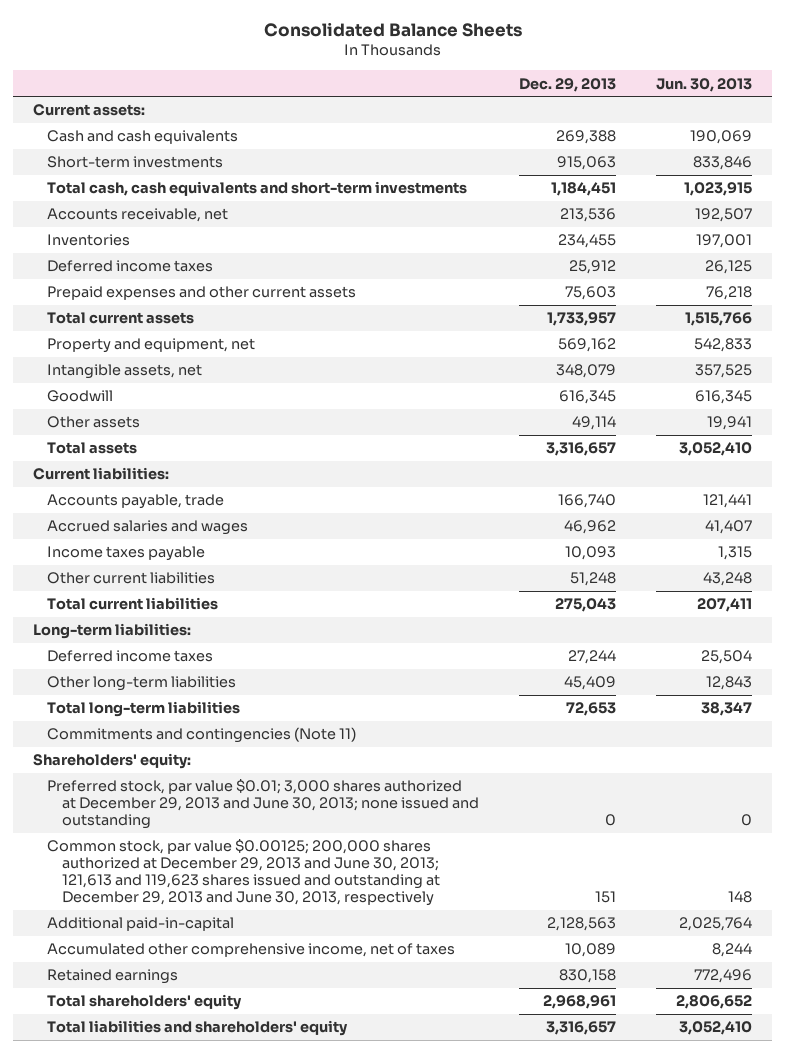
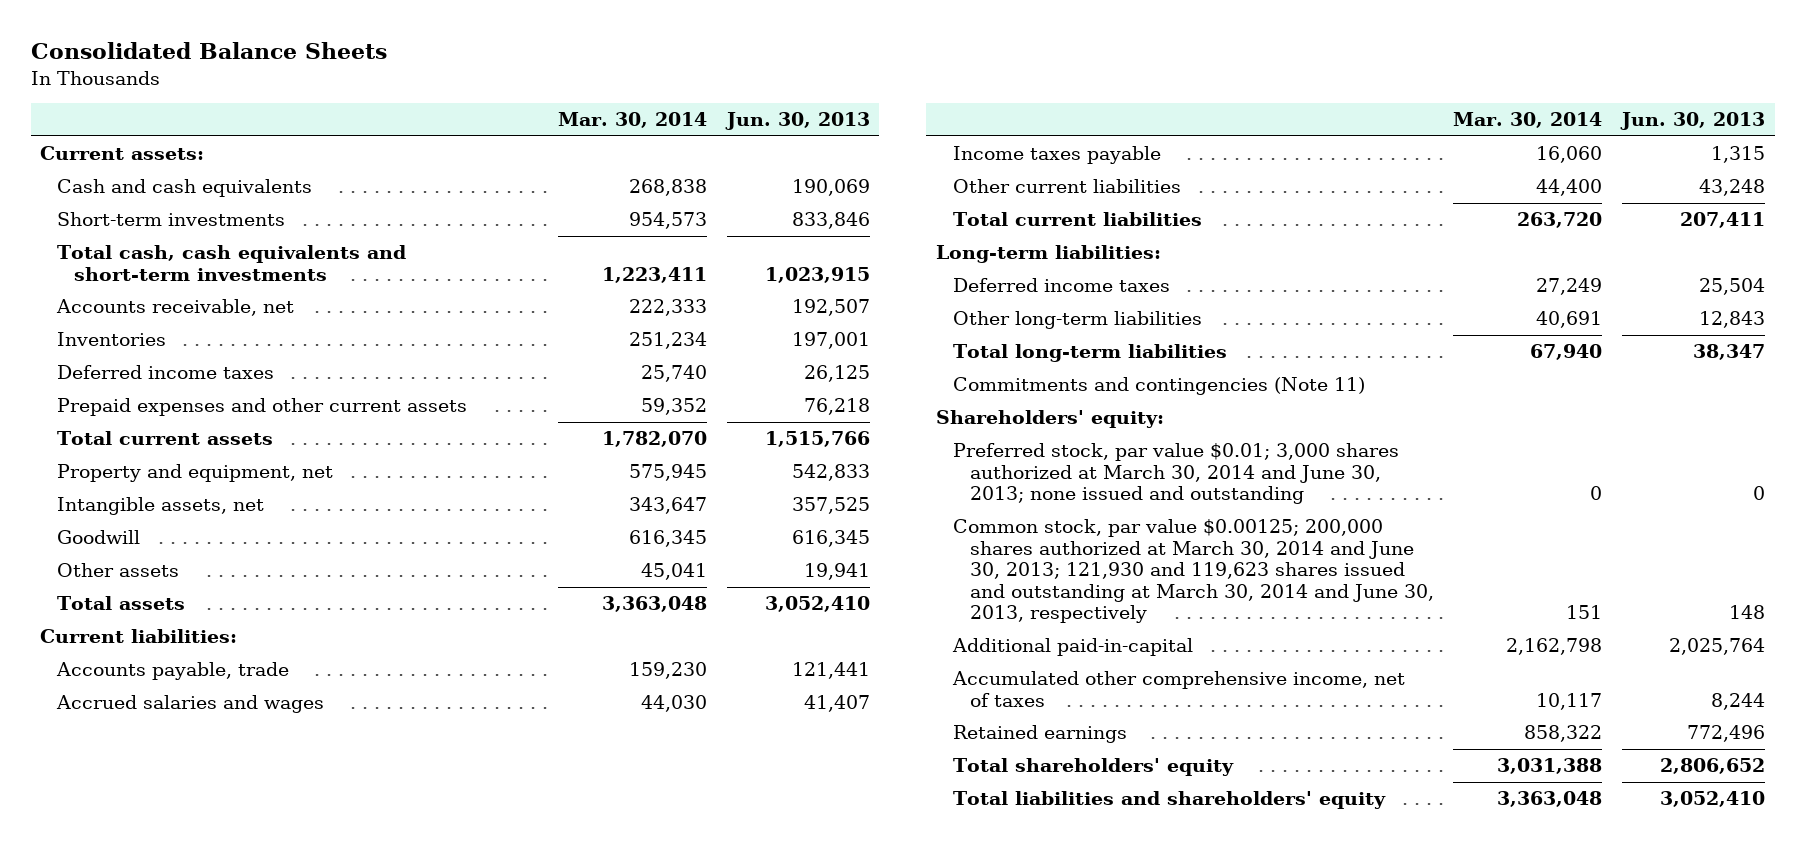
[518,77,616,92] Dec. 29, 2013 -> none
none -> [558,112,708,129] Mar. 30, 2014
[47,779,479,830] Preferred stock, par value $0.01; 3,000 shares authorized at December 29, 2013 and June 30, 2013; none issued and outstanding -> [952,443,1399,505] Preferred stock, par value $0.01; 3,000 shares authorized at March 30, 2014 and June 30, 2013; none issued and outstanding
[47,839,440,907] Common stock, par value $0.00125; 200,000 shares authorized at December 29, 2013 and June 30, 2013; 121,613 and 119,623 shares issued and outstanding at December 29, 2013 and June 30, 2013, respectively -> [952,519,1434,624] Common stock, par value $0.00125; 200,000 shares authorized at March 30, 2014 and June 30, 2013; 121,930 and 119,623 shares issued and outstanding at March 30, 2014 and June 30, 2013, respectively

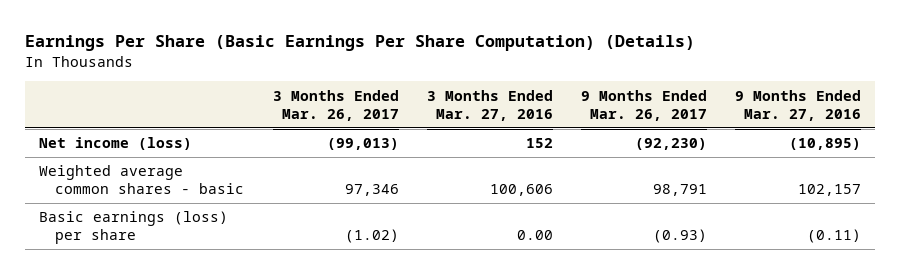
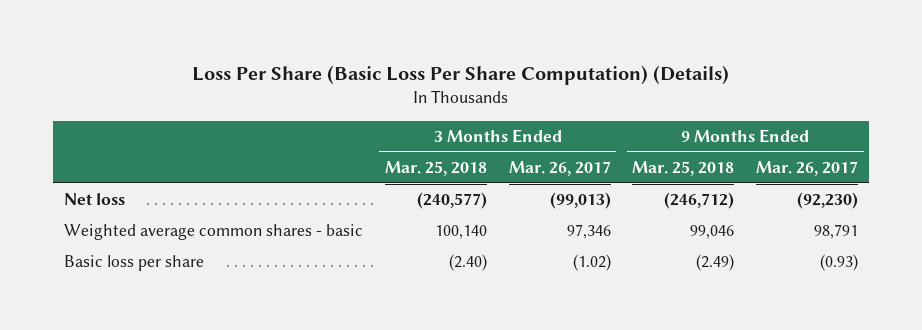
[25,35,696,52] Earnings Per Share (Basic Earnings Per Share Computation) (Details) -> [192,64,730,85] Loss Per Share (Basic Loss Per Share Computation) (Details)
[426,89,553,121] 3 Months Ended Mar. 27, 2016 -> none
[735,89,862,121] 9 Months Ended Mar. 27, 2016 -> none
none -> [384,160,487,176] Mar. 25, 2018
none -> [632,160,735,176] Mar. 25, 2018
[39,137,193,151] Net income (loss) -> [63,193,125,206] Net loss
[39,211,229,245] Basic earnings (loss) per share -> [63,255,204,272] Basic loss per share

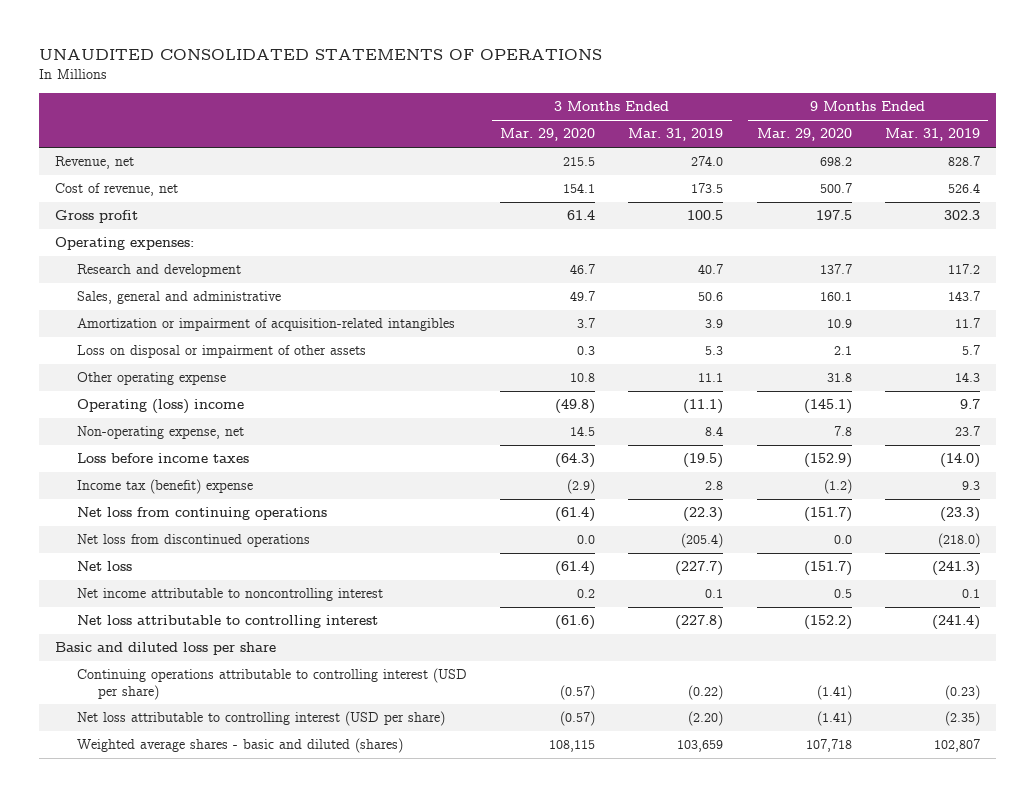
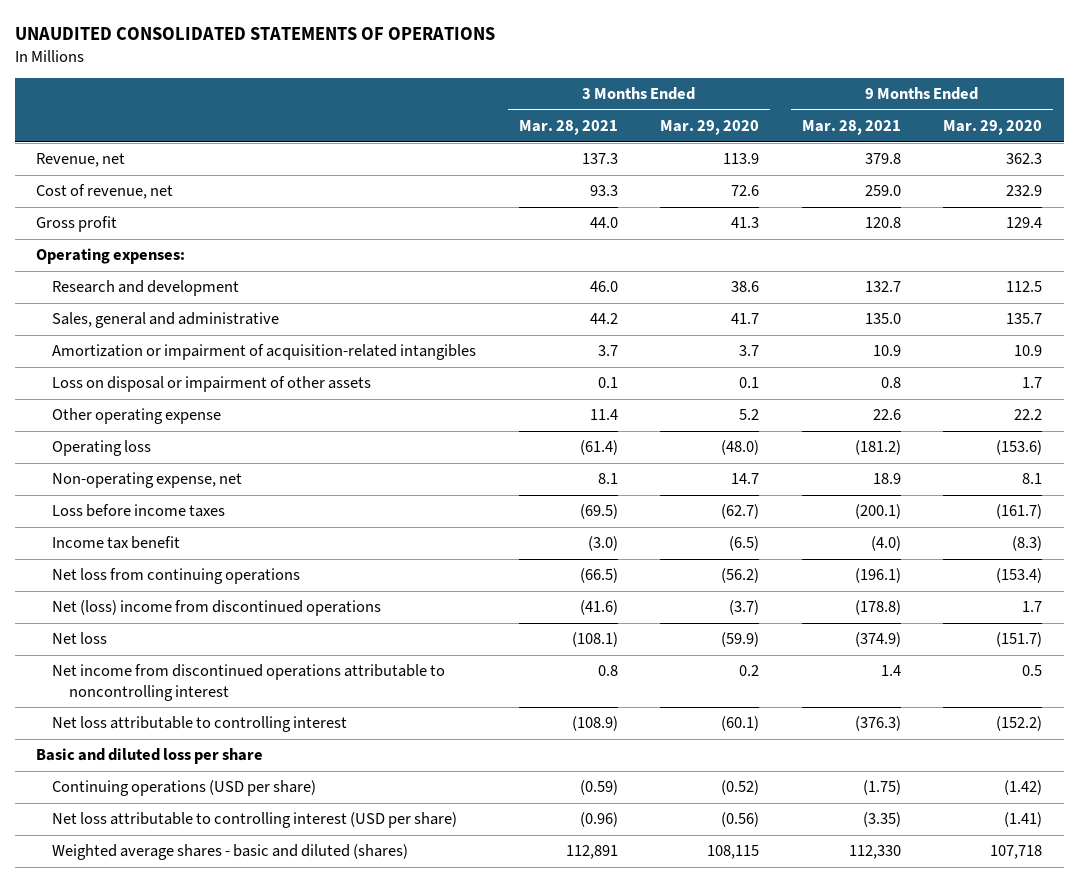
[628,128,724,142] Mar. 31, 2019 -> none
[884,128,980,142] Mar. 31, 2019 -> none
none -> [518,120,618,136] Mar. 28, 2021
none -> [801,120,901,136] Mar. 28, 2021
[563,157,596,167] 215.5 -> [723,153,760,165] 113.9
[819,157,852,167] 698.2 -> [1006,153,1043,165] 362.3
[563,183,596,194] 154.1 -> [731,185,760,197] 72.6
[819,183,852,194] 500.7 -> [1006,185,1043,197] 232.9
[567,210,596,221] 61.4 -> [731,217,760,229] 41.3
[815,210,852,221] 197.5 -> [1006,217,1043,229] 129.4
[570,264,596,275] 46.7 -> [731,281,760,293] 38.6
[819,264,852,275] 137.7 -> [1006,281,1043,293] 112.5
[570,291,596,302] 49.7 -> [731,313,760,325] 41.7
[819,292,852,302] 160.1 -> [1006,313,1043,325] 135.7
[577,346,596,356] 0.3 -> [739,377,760,389] 0.1
[833,346,852,356] 2.1 -> [1022,377,1043,389] 1.7
[570,373,596,383] 10.8 -> [739,409,760,421] 5.2
[826,373,852,383] 31.8 -> [1014,409,1043,421] 22.2
[76,399,244,415] Operating (loss) income -> [52,440,152,457] Operating loss
[555,399,596,415] (49.8) -> [721,440,760,456] (48.0)
[803,399,852,415] (145.1) -> [996,440,1043,456] (153.6)
[570,426,596,437] 14.5 -> [731,473,760,485] 14.7
[833,426,852,437] 7.8 -> [1022,473,1043,485] 8.1
[555,453,596,469] (64.3) -> [721,504,760,520] (62.7)
[803,453,852,469] (152.9) -> [996,504,1043,520] (161.7)
[76,479,253,495] Income tax (benefit) expense -> [52,536,181,550] Income tax benefit
[567,479,596,495] (2.9) -> [729,536,760,552] (6.5)
[823,479,852,495] (1.2) -> [1012,536,1043,552] (8.3)
[555,507,596,523] (61.4) -> [721,568,760,584] (56.2)
[803,507,852,523] (151.7) -> [996,568,1043,584] (153.4)
[76,534,310,548] Net loss from discontinued operations -> [52,600,382,617] Net (loss) income from discontinued operations
[577,535,596,545] 0.0 -> [729,600,760,616] (3.7)
[833,535,852,545] 0.0 -> [1022,601,1043,613] 1.7
[555,561,596,577] (61.4) -> [721,632,760,648] (59.9)
[76,588,383,602] Net income attributable to noncontrolling interest -> [52,664,446,701] Net income from discontinued operations attributable to noncontrolling interest
[555,615,596,631] (61.6) -> [721,716,760,732] (60.1)
[76,668,467,700] Continuing operations attributable to controlling interest (USD per share) -> [52,780,317,797] Continuing operations (USD per share)
[560,684,596,700] (0.57) -> [721,780,760,796] (0.52)
[816,684,852,700] (1.41) -> [1004,780,1043,796] (1.42)
[560,711,596,727] (0.57) -> [721,812,760,828] (0.56)

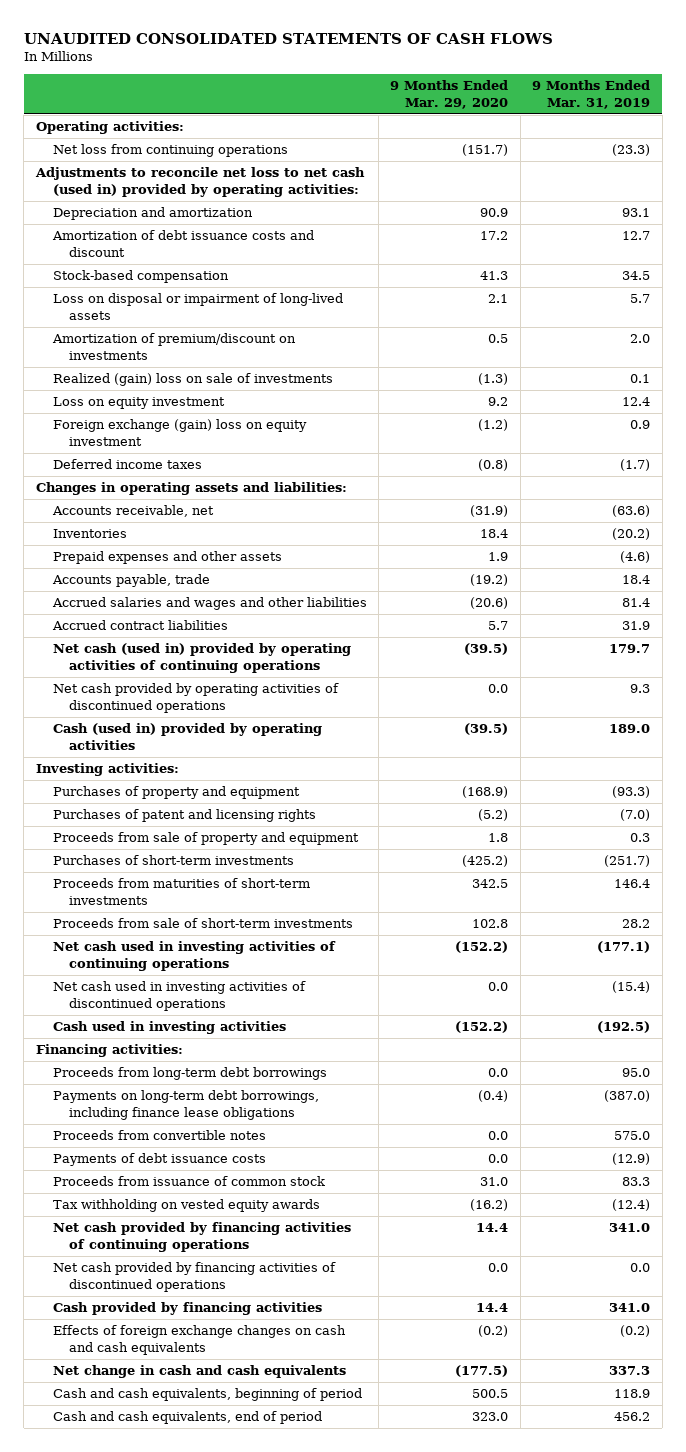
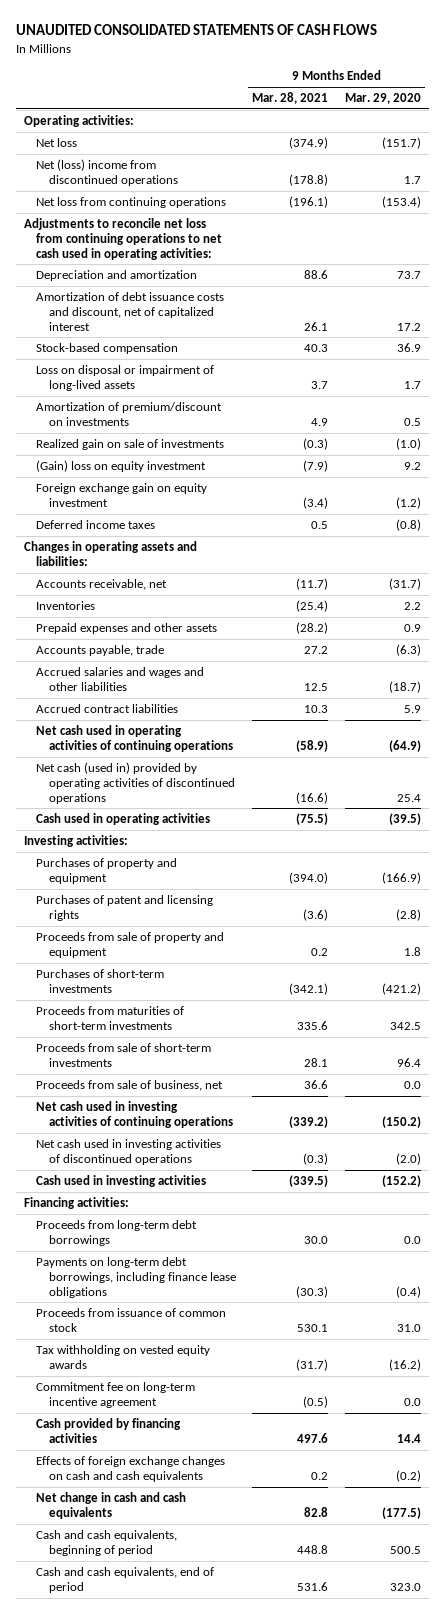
[532,80,651,109] 9 Months Ended Mar. 31, 2019 -> none
none -> [252,92,329,105] Mar. 28, 2021
none -> [36,138,78,148] Net loss
none -> [36,159,178,186] Net (loss) income from discontinued operations
[462,144,509,157] (151.7) -> [381,196,421,209] (153.4)
[34,167,365,197] Adjustments to reconcile net loss to net cash (used in) provided by operating activities: -> [23,218,223,260] Adjustments to reconcile net loss from continuing operations to net cash used in operating activities:
[480,208,509,218] 90.9 -> [396,271,421,280] 73.7
[51,230,314,257] Amortization of debt issuance costs and discount -> [36,292,225,331] Amortization of debt issuance costs and discount, net of capitalized interest
[480,271,509,281] 41.3 -> [396,343,421,353] 36.9
[488,294,509,304] 2.1 -> [403,380,421,389] 1.7
[52,373,333,387] Realized (gain) loss on sale of investments -> [36,439,225,451] Realized gain on sale of investments
[478,373,509,386] (1.3) -> [395,438,421,451] (1.0)
[52,397,225,410] Loss on equity investment -> [36,460,207,473] (Gain) loss on equity investment
[52,419,307,446] Foreign exchange (gain) loss on equity investment -> [36,483,208,507] Foreign exchange gain on equity investment
[470,505,509,518] (31.9) -> [388,578,421,591] (31.7)
[480,529,509,539] 18.4 -> [403,602,421,611] 2.2
[488,552,509,562] 1.9 -> [403,624,421,633] 0.9
[470,574,509,587] (19.2) -> [395,644,421,657] (6.3)
[470,597,509,610] (20.6) -> [388,680,421,693] (18.7)
[488,621,509,631] 5.7 -> [403,705,421,714] 5.9
[52,643,351,673] Net cash (used in) provided by operating activities of continuing operations -> [36,725,233,752] Net cash used in operating activities of continuing operations
[464,643,509,656] (39.5) -> [388,739,421,752] (64.9)
[52,683,339,713] Net cash provided by operating activities of discontinued operations -> [36,762,235,804] Net cash (used in) provided by operating activities of discontinued operations
[488,684,509,694] 0.0 -> [396,793,421,802] 25.4
[52,723,322,750] Cash (used in) provided by operating activities -> [36,813,211,826] Cash used in operating activities
[462,786,509,799] (168.9) -> [381,871,421,884] (166.9)
[478,809,509,822] (5.2) -> [395,908,421,921] (2.8)
[462,855,509,868] (425.2) -> [381,982,421,995] (421.2)
[472,919,509,929] 102.8 -> [396,1057,421,1067] 96.4
none -> [36,1080,224,1092] Proceeds from sale of business, net
[455,941,509,954] (152.2) -> [381,1115,421,1128] (150.2)
[488,982,509,992] 0.0 -> [395,1152,421,1165] (2.0)
[52,1130,266,1141] Proceeds from convertible notes -> none
[52,1153,266,1167] Payments of debt issuance costs -> none
[52,1222,351,1252] Net cash provided by financing activities of continuing operations -> none
[52,1262,336,1292] Net cash provided by financing activities of discontinued operations -> none
none -> [36,1382,196,1408] Commitment fee on long-term incentive agreement

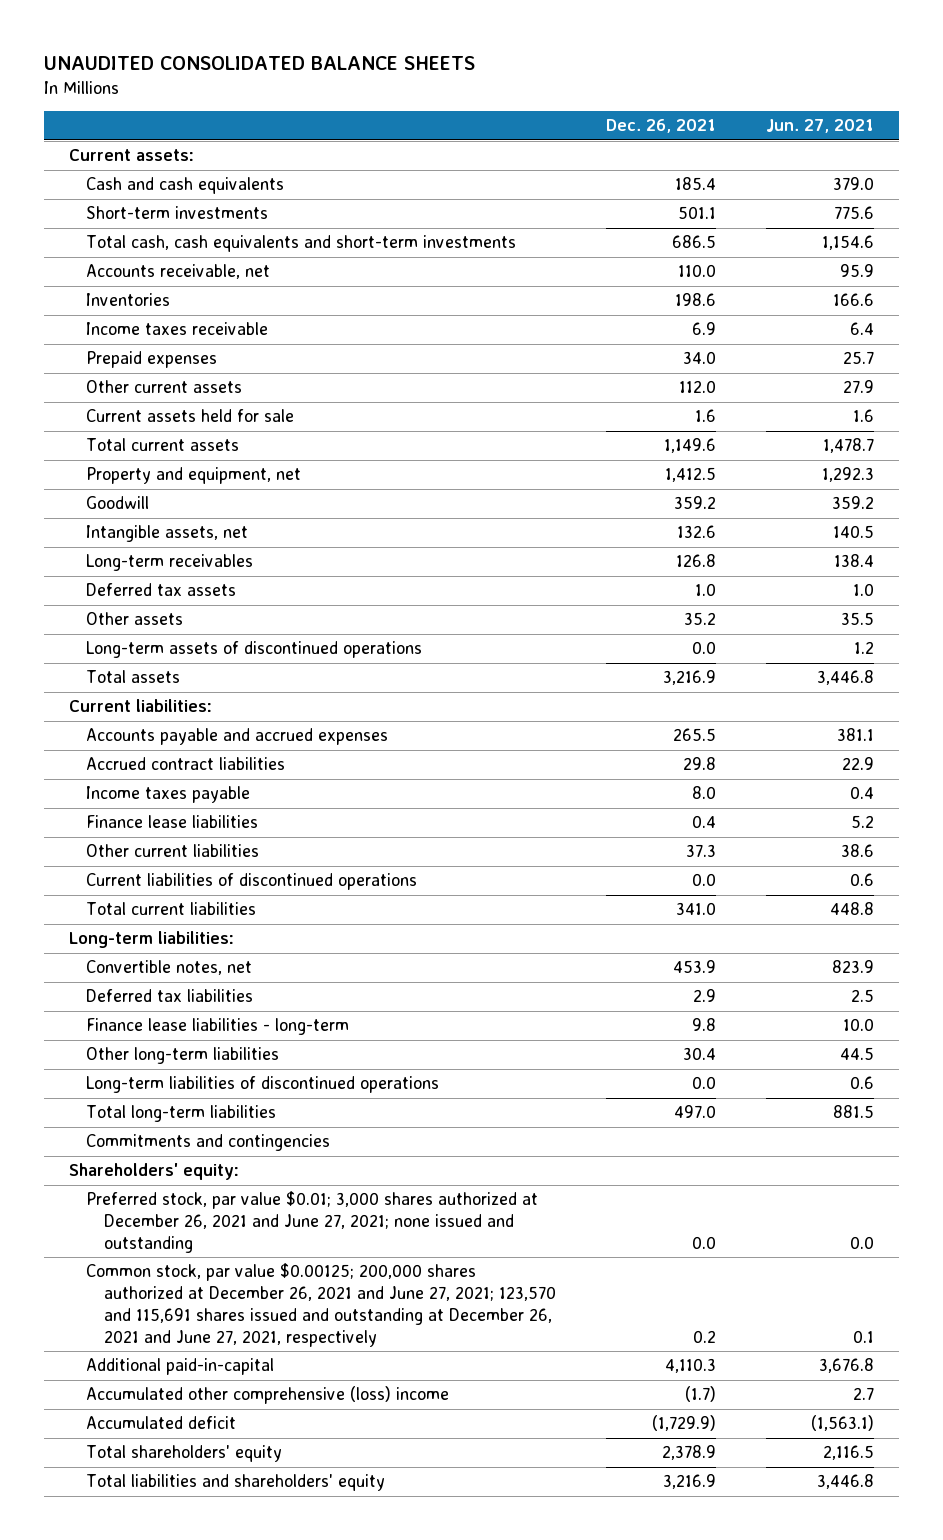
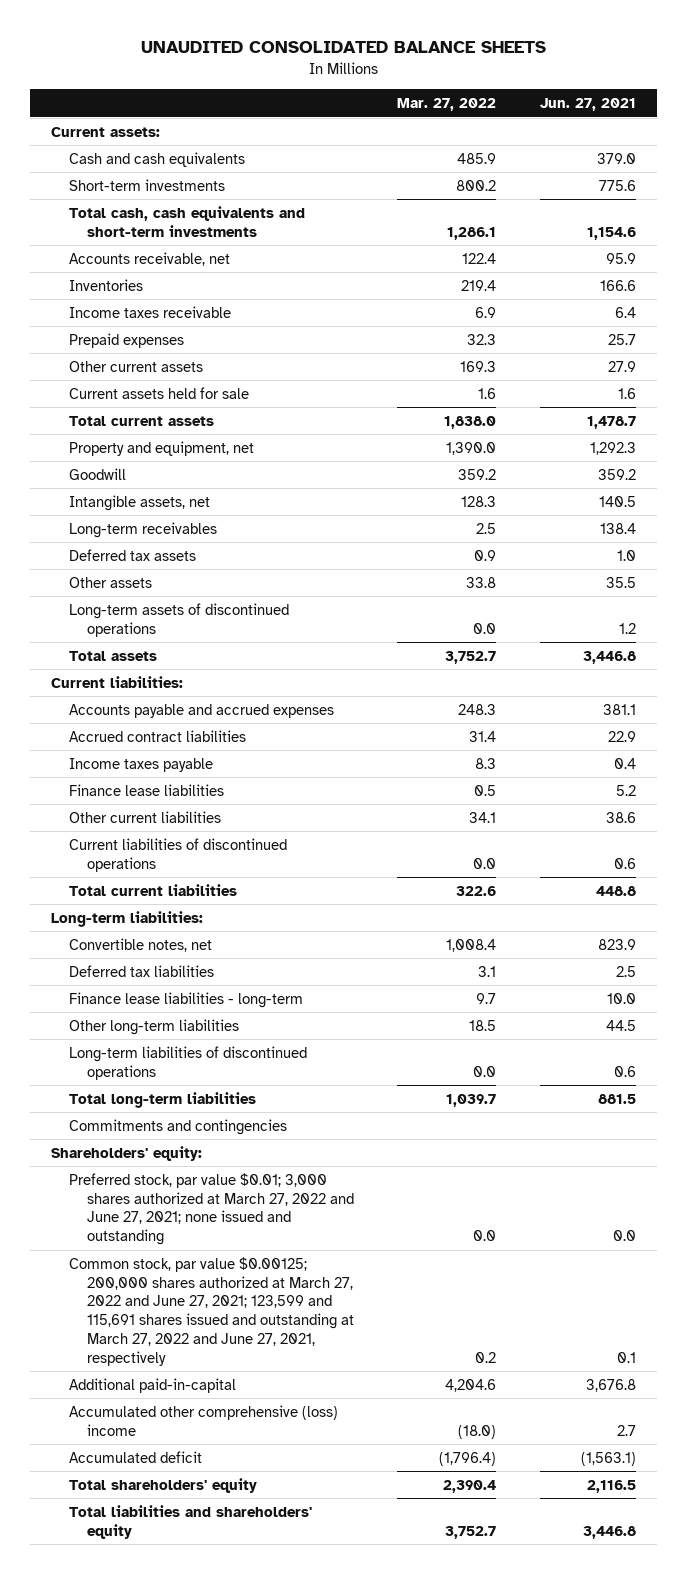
[606,119,717,134] Dec. 26, 2021 -> none
none -> [397,98,497,112] Mar. 27, 2022
[86,1191,539,1253] Preferred stock, par value $0.01; 3,000 shares authorized at December 26, 2021 and June 27, 2021; none issued and outstanding -> [69,1172,355,1246] Preferred stock, par value $0.01; 3,000 shares authorized at March 27, 2022 and June 27, 2021; none issued and outstanding
[86,1263,557,1347] Common stock, par value $0.00125; 200,000 shares authorized at December 26, 2021 and June 27, 2021; 123,570 and 115,691 shares issued and outstanding at December 26, 2021 and June 27, 2021, respectively -> [69,1256,355,1366] Common stock, par value $0.00125; 200,000 shares authorized at March 27, 2022 and June 27, 2021; 123,599 and 115,691 shares issued and outstanding at March 27, 2022 and June 27, 2021, respectively

